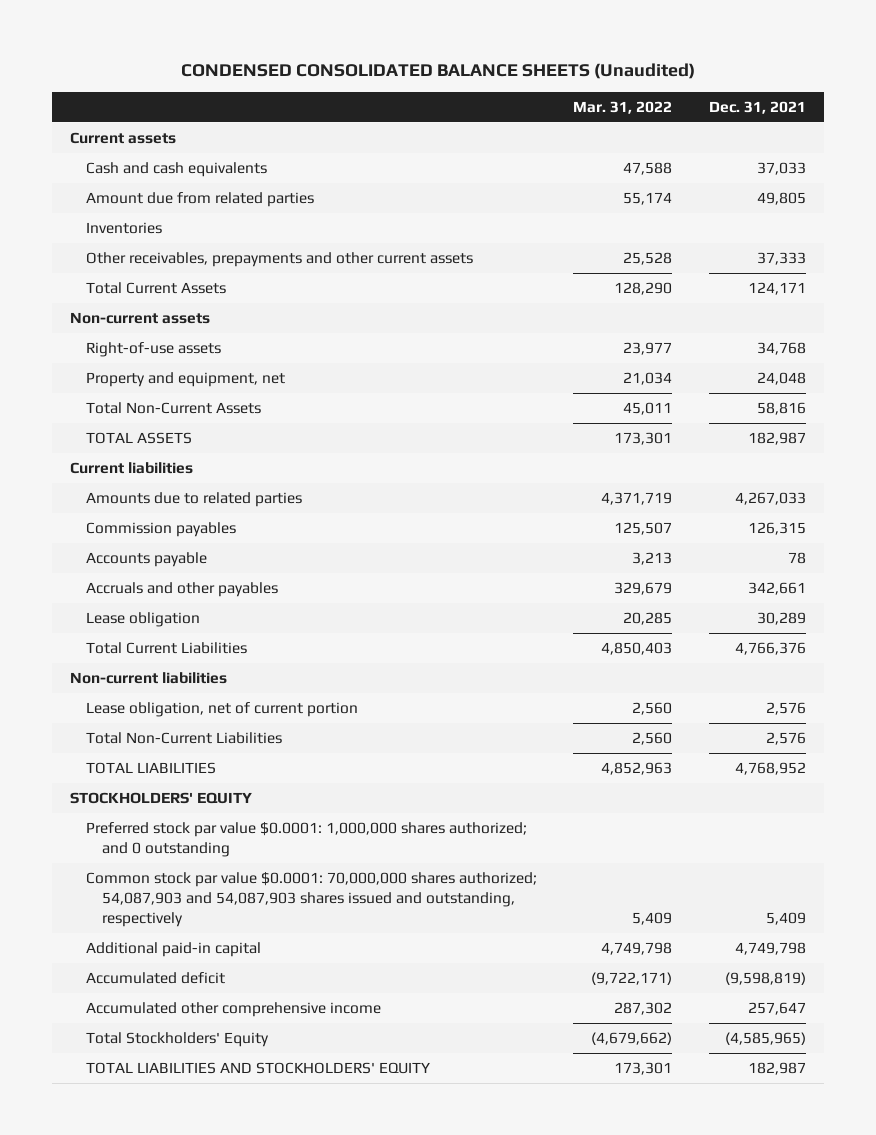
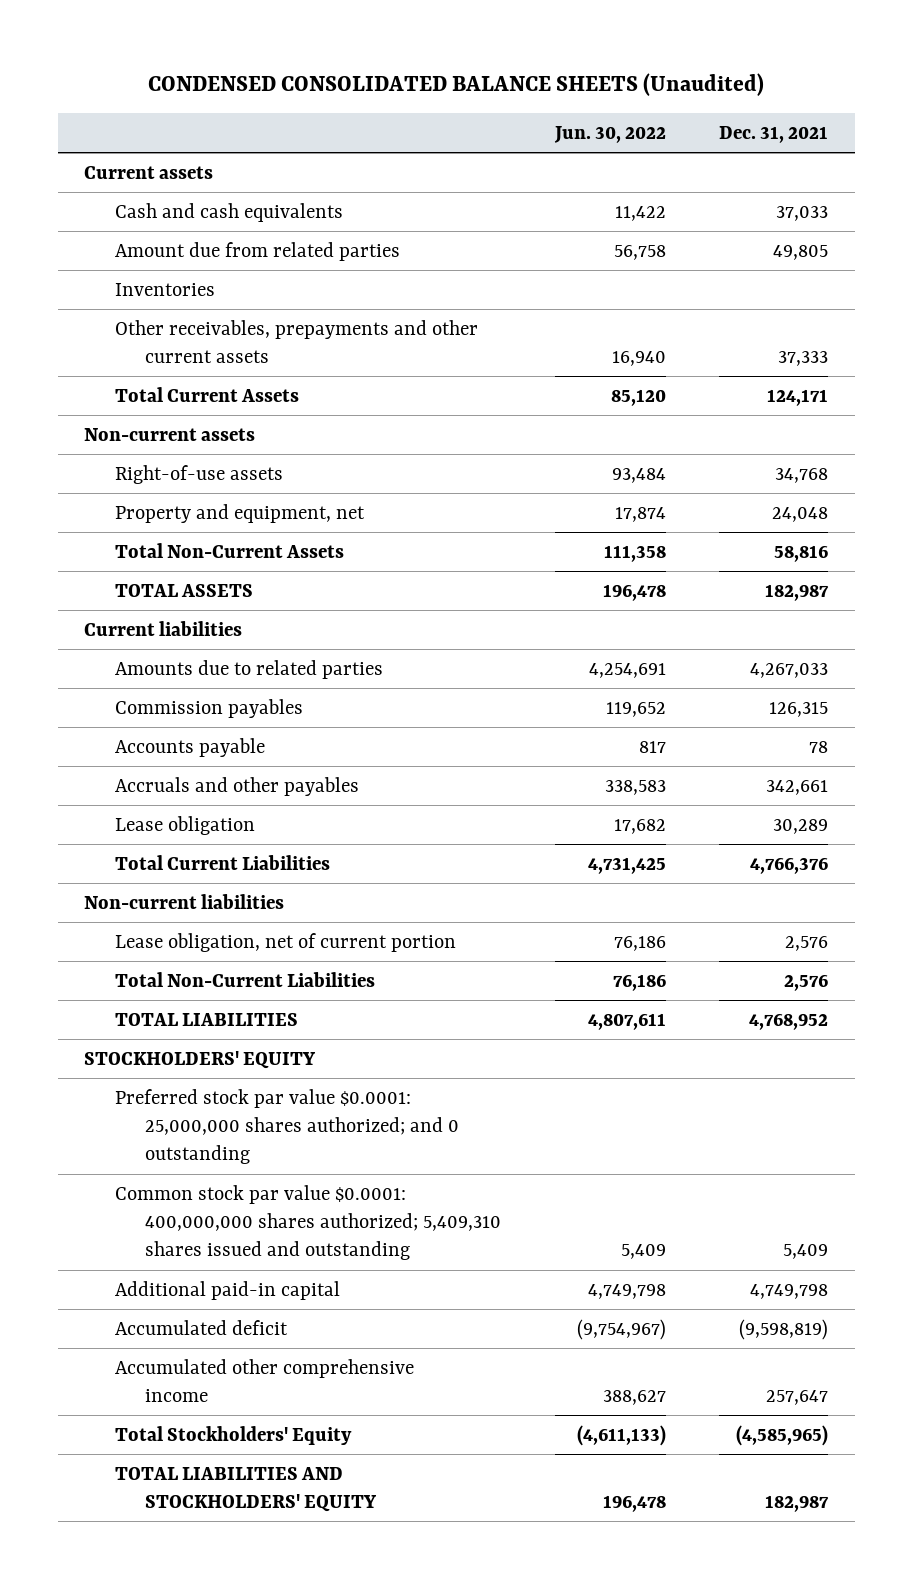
[573,100,673,114] Mar. 31, 2022 -> none
none -> [553,126,666,144] Jun. 30, 2022
[86,822,528,857] Preferred stock par value $0.0001: 1,000,000 shares authorized; and 0 outstanding -> [114,1088,460,1165] Preferred stock par value $0.0001: 25,000,000 shares authorized; and 0 outstanding
[86,872,538,927] Common stock par value $0.0001: 70,000,000 shares authorized; 54,087,903 and 54,087,903 shares issued and outstanding, respectively -> [114,1184,502,1261] Common stock par value $0.0001: 400,000,000 shares authorized; 5,409,310 shares issued and outstanding

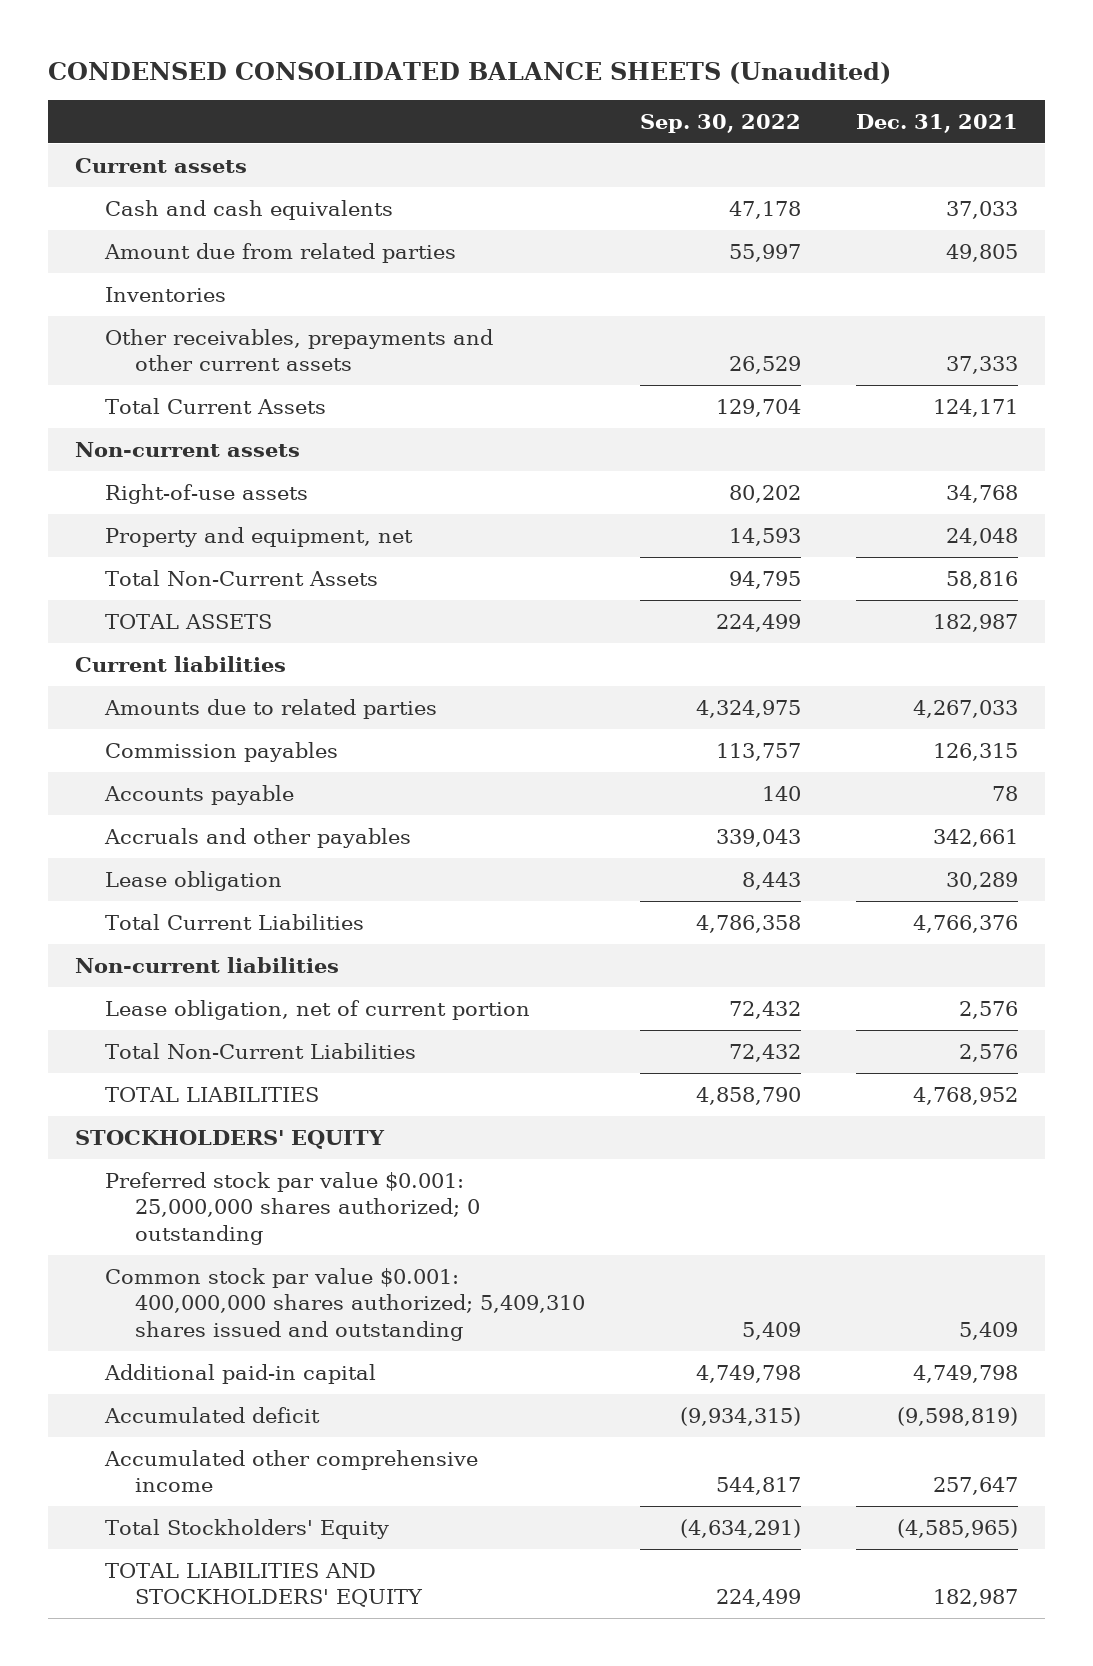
[553,126,666,144] Jun. 30, 2022 -> none
none -> [640,114,802,134] Sep. 30, 2022
[114,1088,460,1165] Preferred stock par value $0.0001: 25,000,000 shares authorized; and 0 outstanding -> [105,1171,481,1245] Preferred stock par value $0.001: 25,000,000 shares authorized; 0 outstanding
[114,1184,502,1261] Common stock par value $0.0001: 400,000,000 shares authorized; 5,409,310 shares issued and outstanding -> [105,1267,586,1341] Common stock par value $0.001: 400,000,000 shares authorized; 5,409,310 shares issued and outstanding

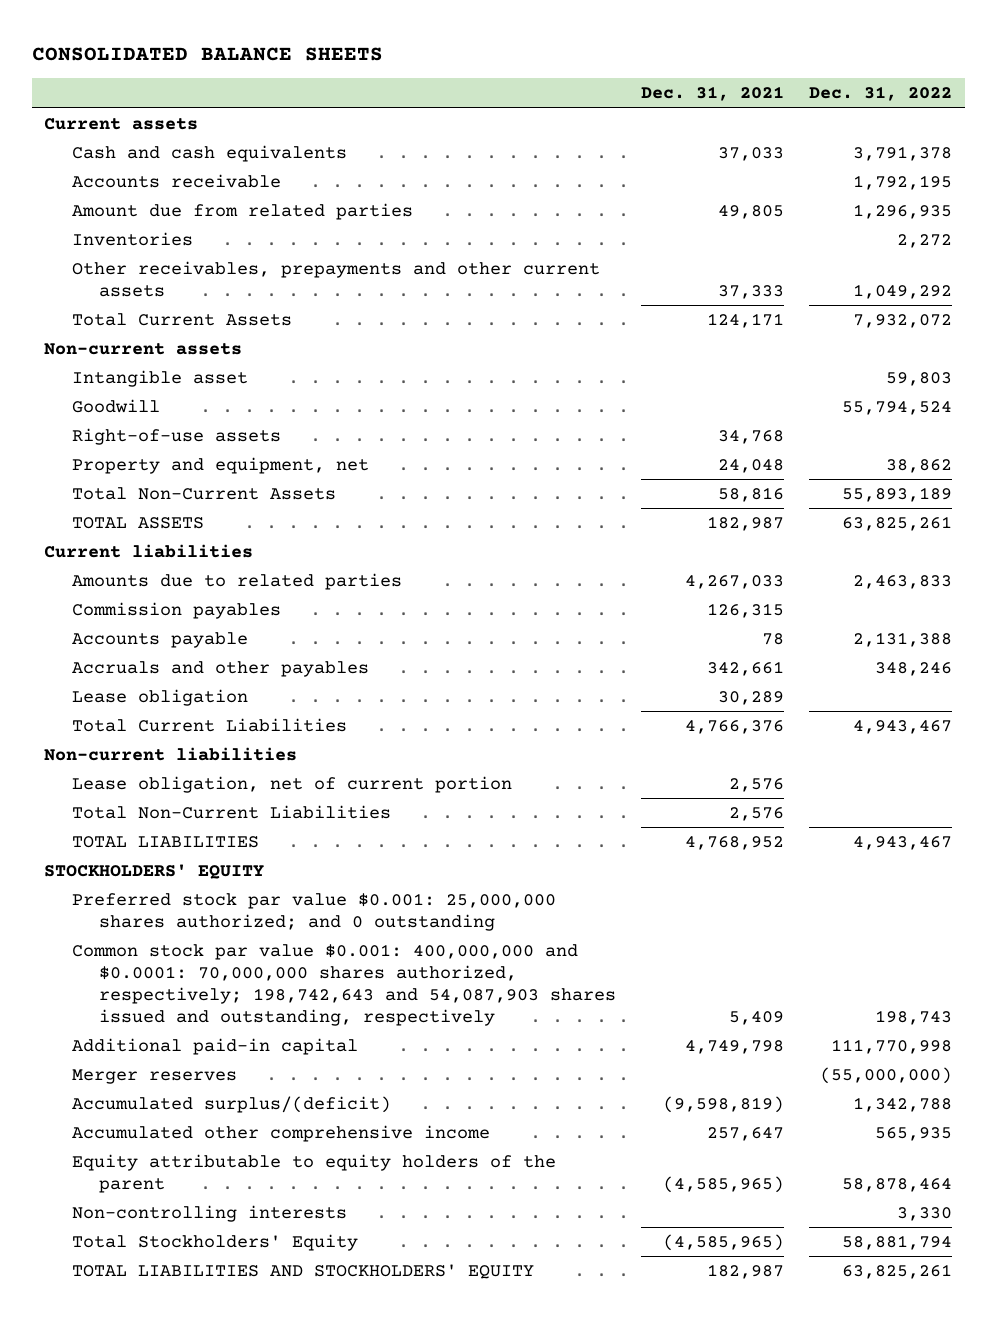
[47,61,891,84] CONDENSED CONSOLIDATED BALANCE SHEETS (Unaudited) -> [31,47,383,62] CONSOLIDATED BALANCE SHEETS
[640,114,802,134] Sep. 30, 2022 -> none
none -> [809,86,953,102] Dec. 31, 2022
none -> [71,173,281,188] Accounts receivable
none -> [71,369,248,387] Intangible asset
none -> [71,398,160,413] Goodwill
[105,1171,481,1245] Preferred stock par value $0.001: 25,000,000 shares authorized; 0 outstanding -> [71,892,556,931] Preferred stock par value $0.001: 25,000,000 shares authorized; and 0 outstanding
[105,1267,586,1341] Common stock par value $0.001: 400,000,000 shares authorized; 5,409,310 shares issued and outstanding -> [71,943,616,1026] Common stock par value $0.001: 400,000,000 and $0.0001: 70,000,000 shares authorized, respectively; 198,742,643 and 54,087,903 shares issued and outstanding, respectively
none -> [71,1068,237,1084] Merger reserves
[104,1406,321,1423] Accumulated deficit -> [71,1095,391,1113] Accumulated surplus/(deficit)
none -> [71,1153,556,1193] Equity attributable to equity holders of the parent
none -> [71,1204,347,1222] Non-controlling interests

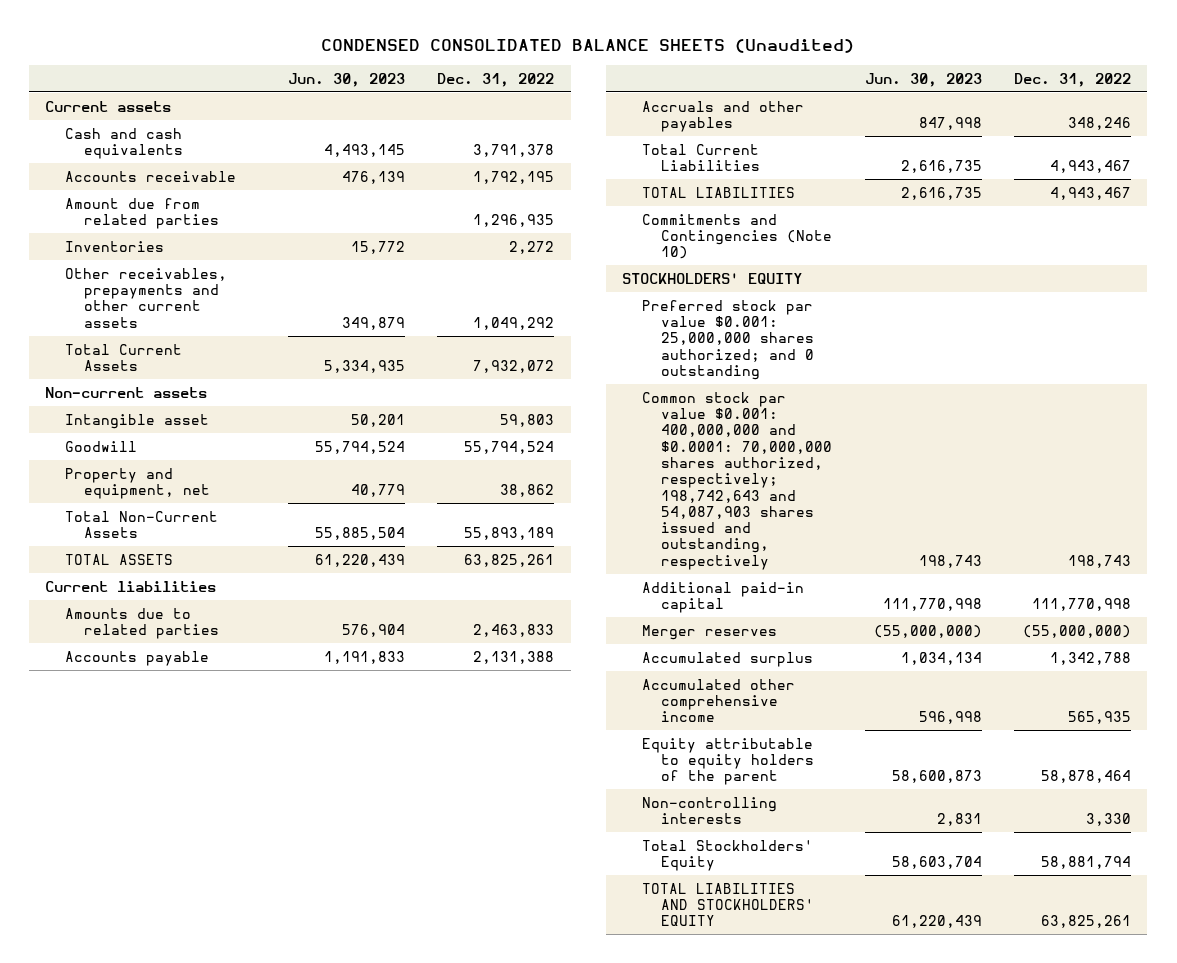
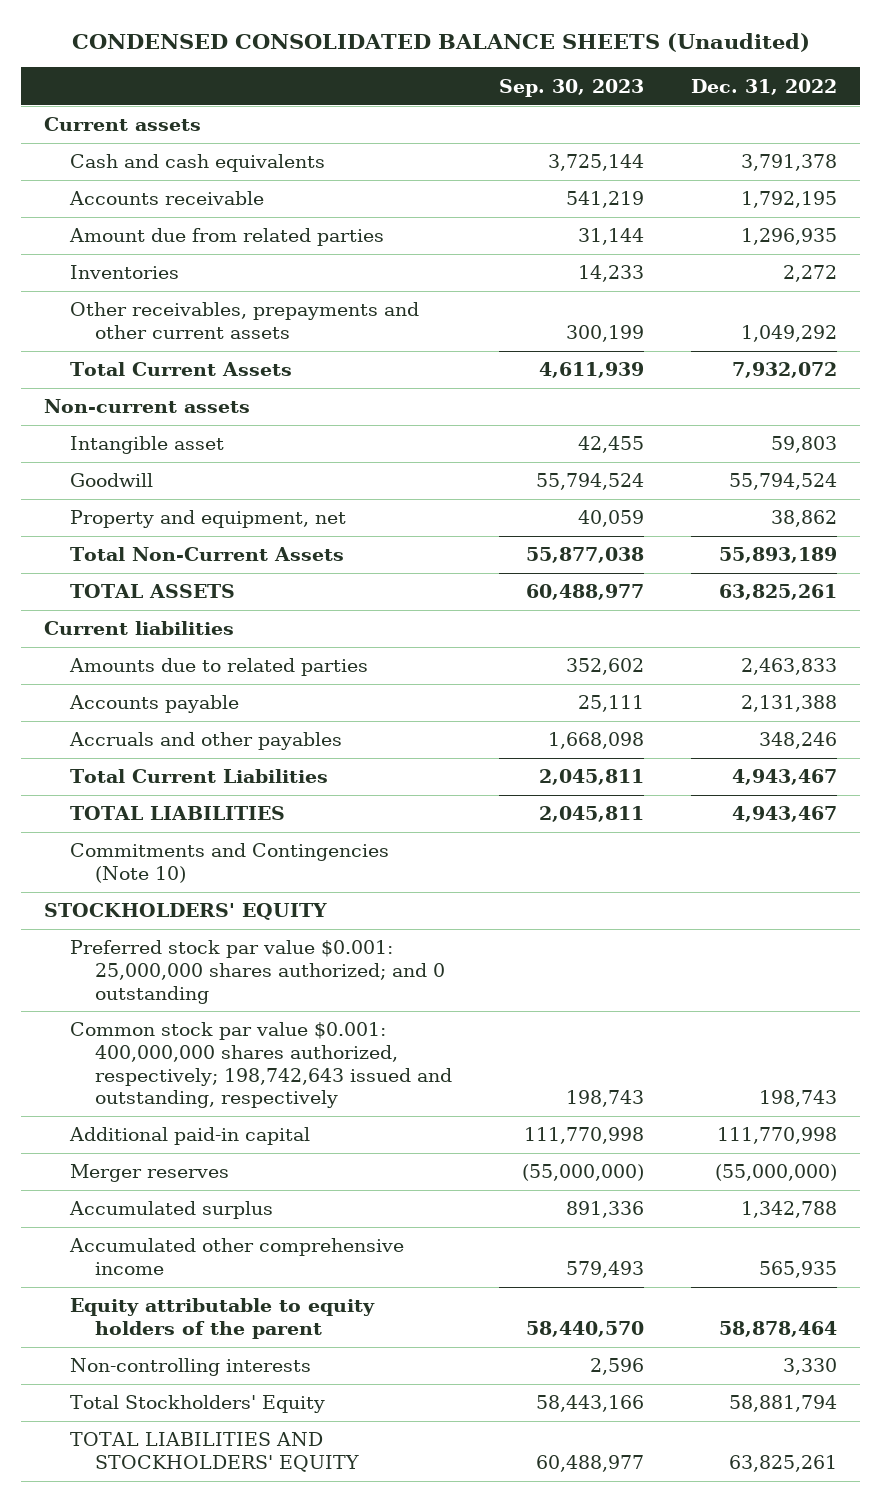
[287,72,405,87] Jun. 30, 2023 -> none
none -> [498,78,644,97] Sep. 30, 2023
[641,391,832,570] Common stock par value $0.001: 400,000,000 and $0.0001: 70,000,000 shares authorized, respectively; 198,742,643 and 54,087,903 shares issued and outstanding, respectively -> [69,1022,453,1109] Common stock par value $0.001: 400,000,000 shares authorized, respectively; 198,742,643 issued and outstanding, respectively

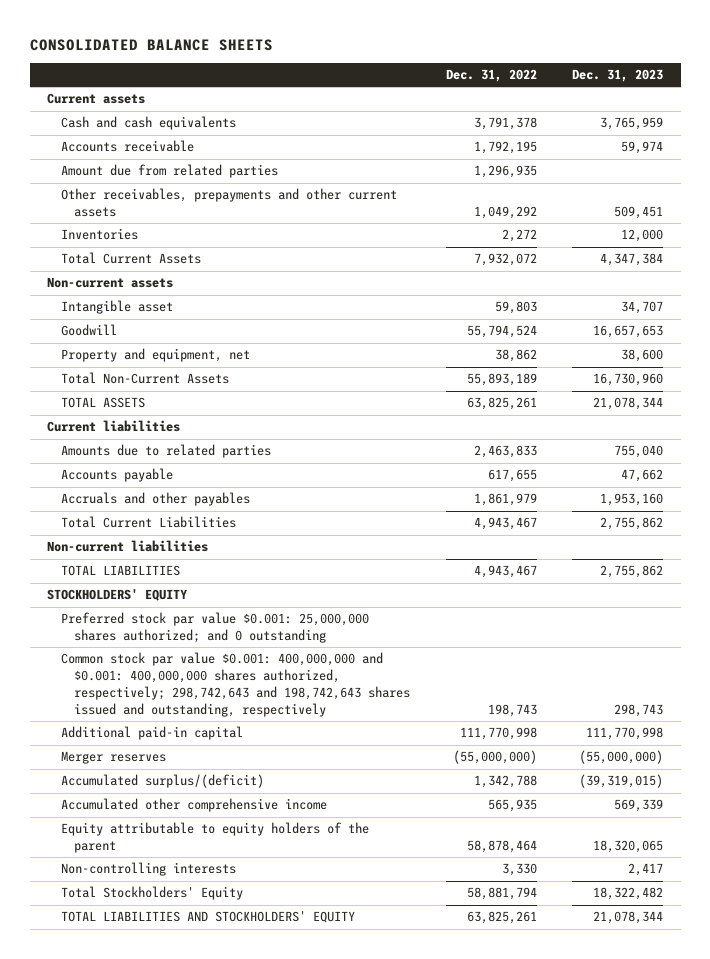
[71,33,810,53] CONDENSED CONSOLIDATED BALANCE SHEETS (Unaudited) -> [29,38,273,51] CONSOLIDATED BALANCE SHEETS
[498,78,644,97] Sep. 30, 2023 -> none
none -> [572,68,664,82] Dec. 31, 2023
[69,265,179,280] Inventories -> [60,228,138,241] Inventories
[740,695,837,713] 2,131,388 -> [487,469,537,483] 617,655
[758,732,837,750] 348,246 -> [473,493,537,507] 1,861,979
none -> [47,540,209,553] Non-current liabilities
[69,843,389,883] Commitments and Contingencies (Note 10) -> none
[69,1022,453,1109] Common stock par value $0.001: 400,000,000 shares authorized, respectively; 198,742,643 issued and outstanding, respectively -> [60,652,411,717] Common stock par value $0.001: 400,000,000 and $0.001: 400,000,000 shares authorized, respectively; 298,742,643 and 198,742,643 shares issued and outstanding, respectively
[68,1201,273,1220] Accumulated surplus -> [60,774,264,789] Accumulated surplus/(deficit)

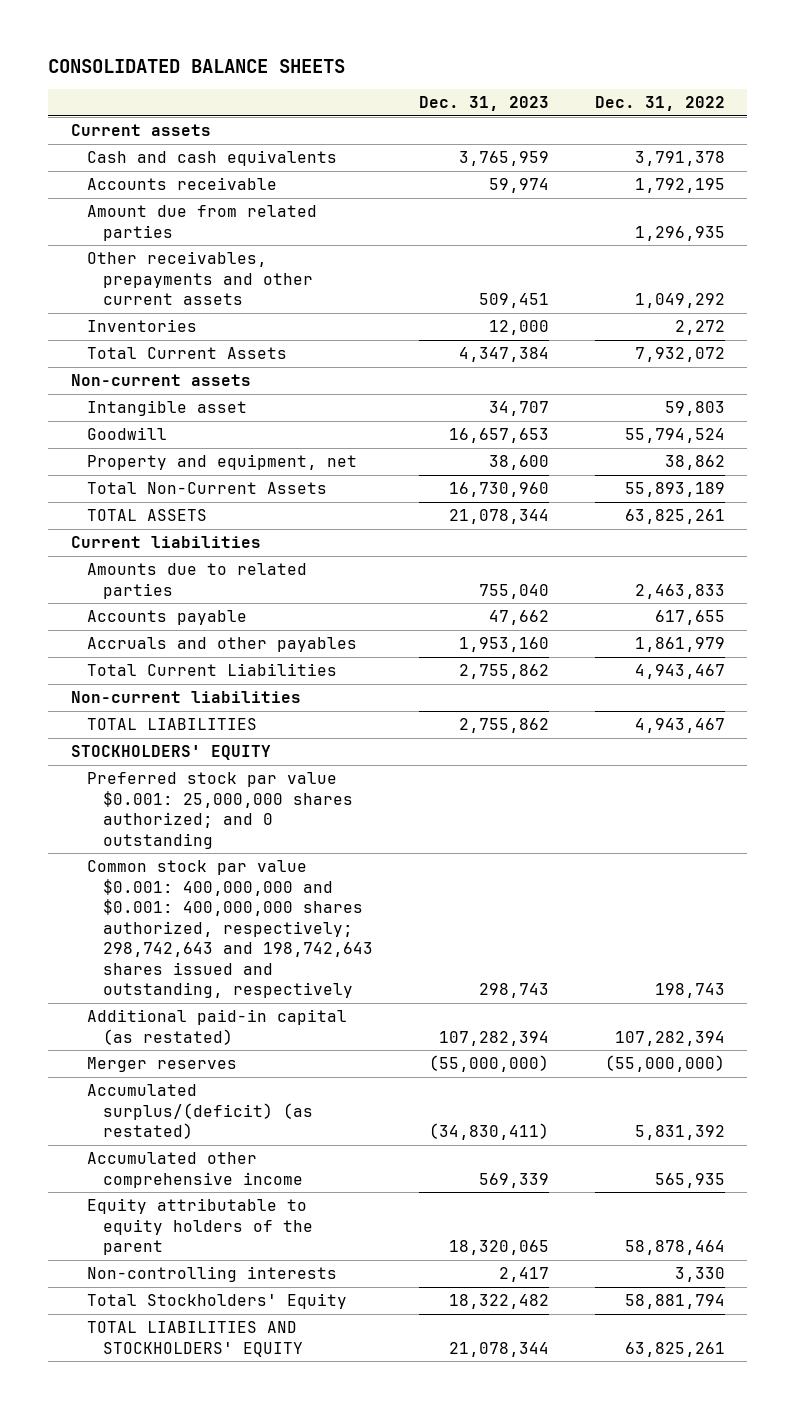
[60,726,243,741] Additional paid-in capital -> [86,1009,347,1045] Additional paid-in capital (as restated)
[459,727,537,741] 111,770,998 -> [614,1030,725,1046] 107,282,394
[586,727,664,741] 111,770,998 -> [438,1030,549,1046] 107,282,394
[60,774,264,789] Accumulated surplus/(deficit) -> [86,1084,314,1140] Accumulated surplus/(deficit) (as restated)
[473,775,537,789] 1,342,788 -> [634,1125,725,1141] 5,831,392
[579,774,664,789] (39,319,015) -> [428,1123,549,1141] (34,830,411)

